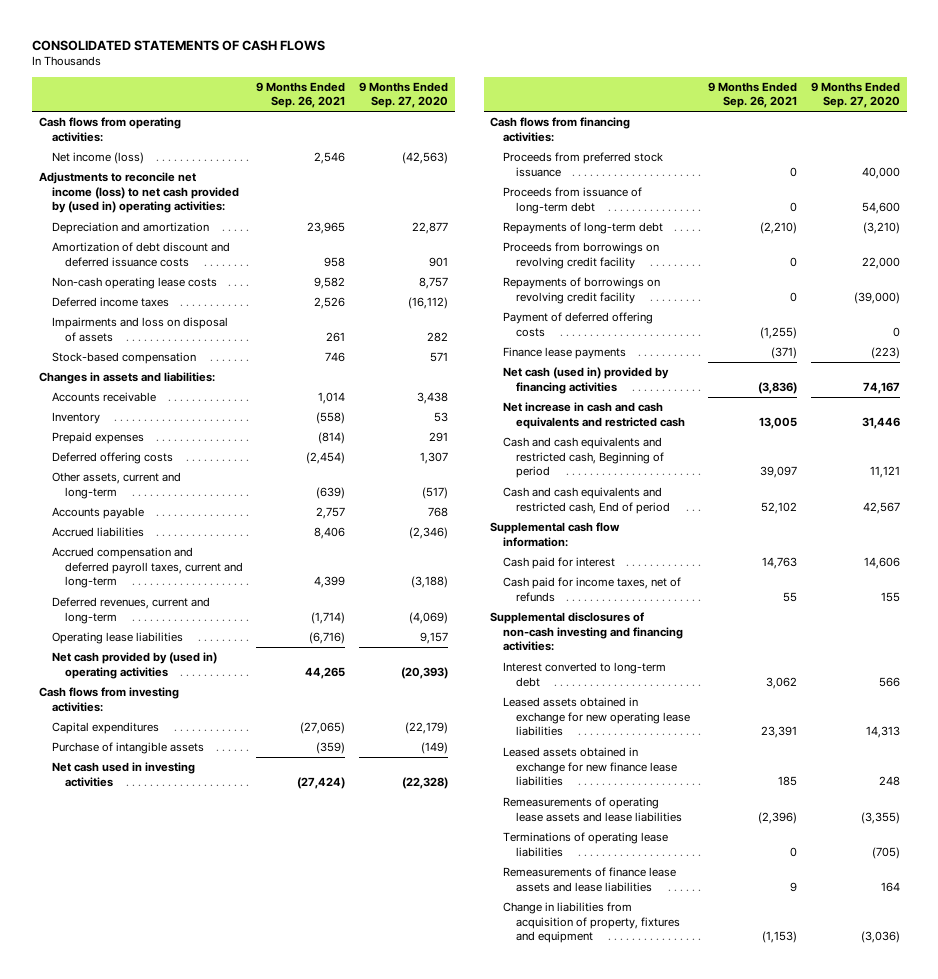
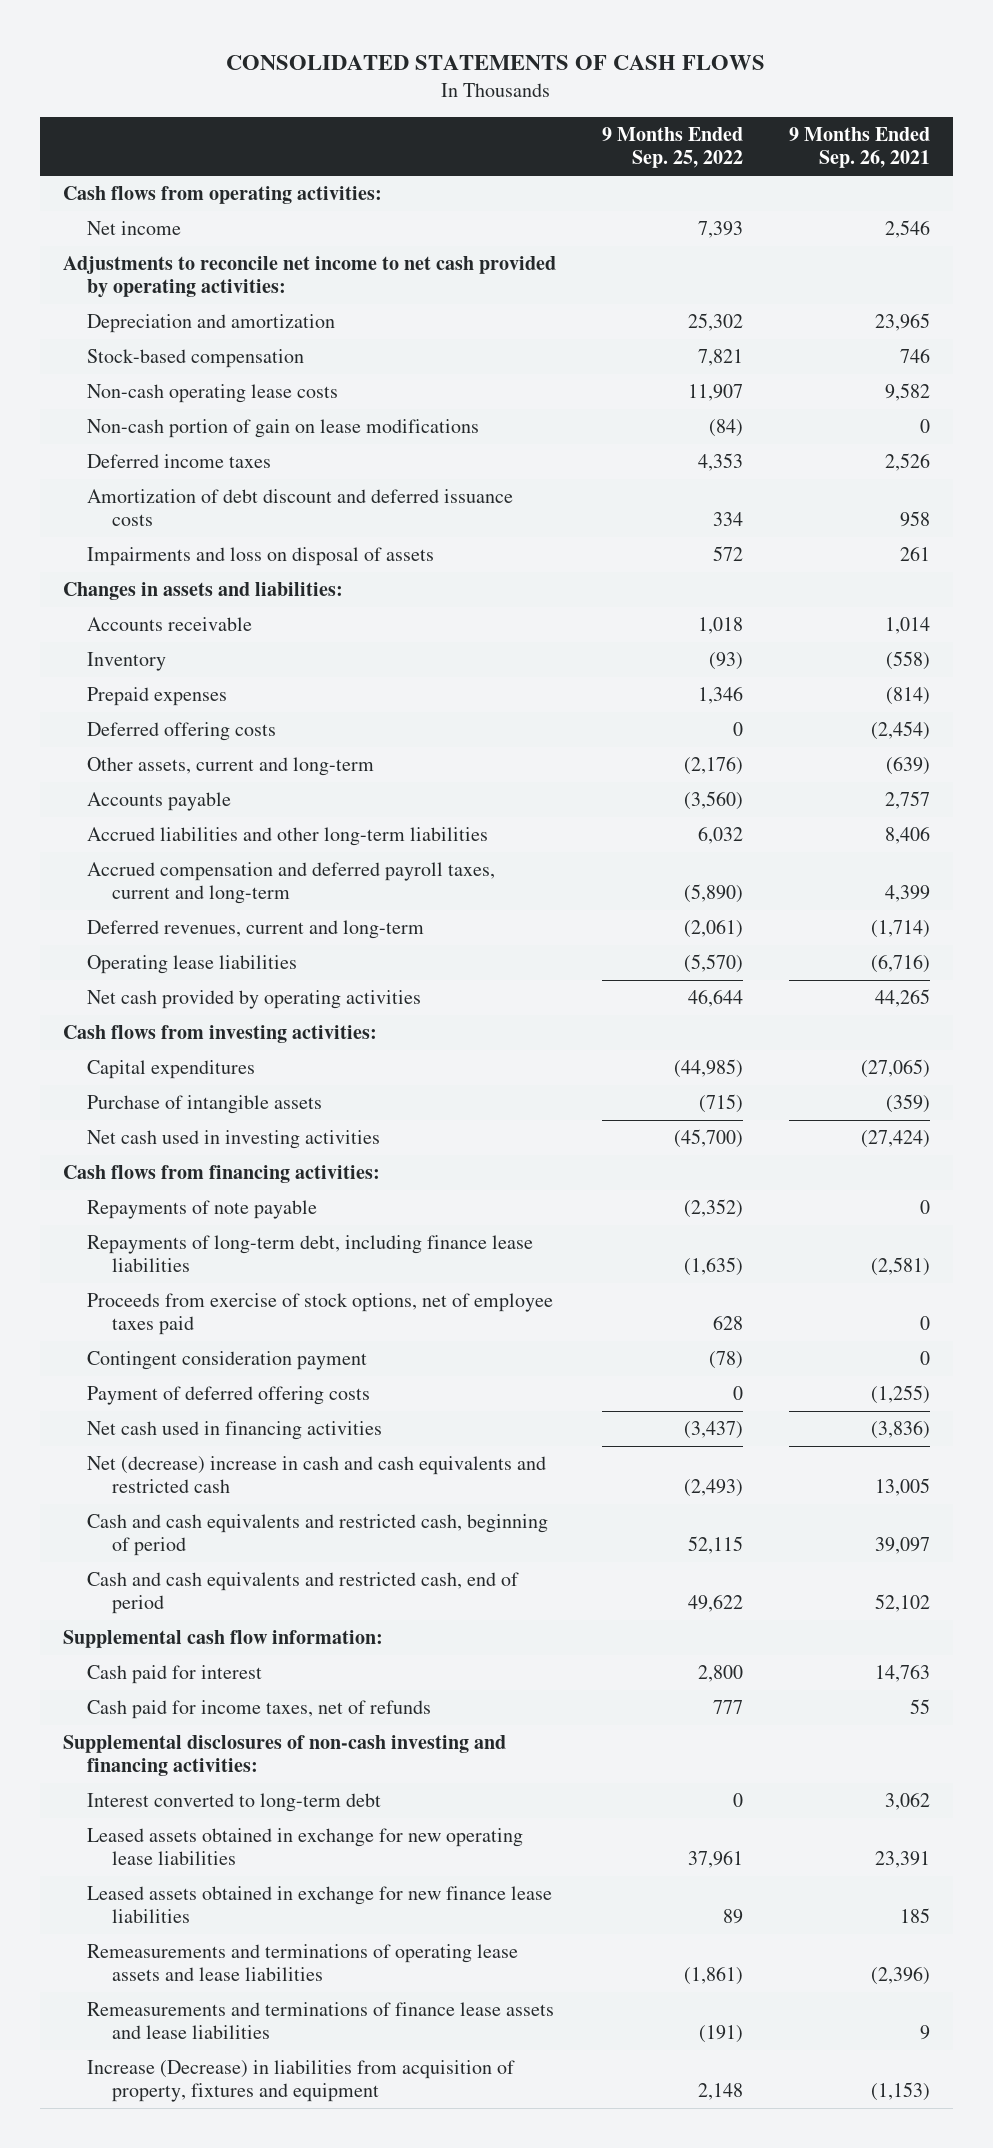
[359,81,449,109] 9 Months Ended Sep. 27, 2020 -> none
none -> [601,126,743,168] 9 Months Ended Sep. 25, 2022
[51,152,144,165] Net income (loss) -> [87,221,182,236] Net income
[38,172,239,214] Adjustments to reconcile net income (loss) to net cash provided by (used in) operating activities: -> [62,256,556,299] Adjustments to reconcile net income to net cash provided by operating activities:
[51,352,196,365] Stock-based compensation -> [87,349,305,369] Stock-based compensation
none -> [87,419,480,439] Non-cash portion of gain on lease modifications
[51,242,230,267] Amortization of debt discount and deferred issuance costs -> [87,489,514,527] Amortization of debt discount and deferred issuance costs
[51,527,144,538] Accrued liabilities -> [87,827,489,847] Accrued liabilities and other long-term liabilities
[51,652,217,679] Net cash provided by (used in) operating activities -> [87,990,422,1010] Net cash provided by operating activities
[503,152,664,177] Proceeds from preferred stock issuance -> none
[503,187,643,214] Proceeds from issuance of long-term debt -> none
[503,242,660,269] Proceeds from borrowings on revolving credit facility -> none
[503,277,661,304] Repayments of borrowings on revolving credit facility -> none
none -> [87,1200,318,1220] Repayments of note payable
[503,222,664,235] Repayments of long-term debt -> [87,1235,534,1273] Repayments of long-term debt, including finance lease liabilities
[759,222,797,235] (2,210) -> [870,1257,930,1277] (2,581)
none -> [87,1293,554,1336] Proceeds from exercise of stock options, net of employee taxes paid
none -> [87,1351,368,1371] Contingent consideration payment
[503,347,627,360] Finance lease payments -> none
[503,367,670,394] Net cash (used in) provided by financing activities -> [87,1421,383,1441] Net cash used in financing activities
[503,402,686,429] Net increase in cash and cash equivalents and restricted cash -> [87,1456,547,1494] Net (decrease) increase in cash and cash equivalents and restricted cash
[503,437,665,479] Cash and cash equivalents and restricted cash, Beginning of period -> [87,1514,549,1557] Cash and cash equivalents and restricted cash, beginning of period
[503,487,671,514] Cash and cash equivalents and restricted cash, End of period -> [87,1572,520,1615] Cash and cash equivalents and restricted cash, end of period
[503,832,669,857] Terminations of operating lease liabilities -> none
[503,797,683,822] Remeasurements of operating lease assets and lease liabilities -> [87,1944,519,1982] Remeasurements and terminations of operating lease assets and lease liabilities
[503,867,677,892] Remeasurements of finance lease assets and lease liabilities -> [87,2002,555,2040] Remeasurements and terminations of finance lease assets and lease liabilities
[503,902,681,944] Change in liabilities from acquisition of property, fixtures and equipment -> [87,2060,516,2103] Increase (Decrease) in liabilities from acquisition of property, fixtures and equipment

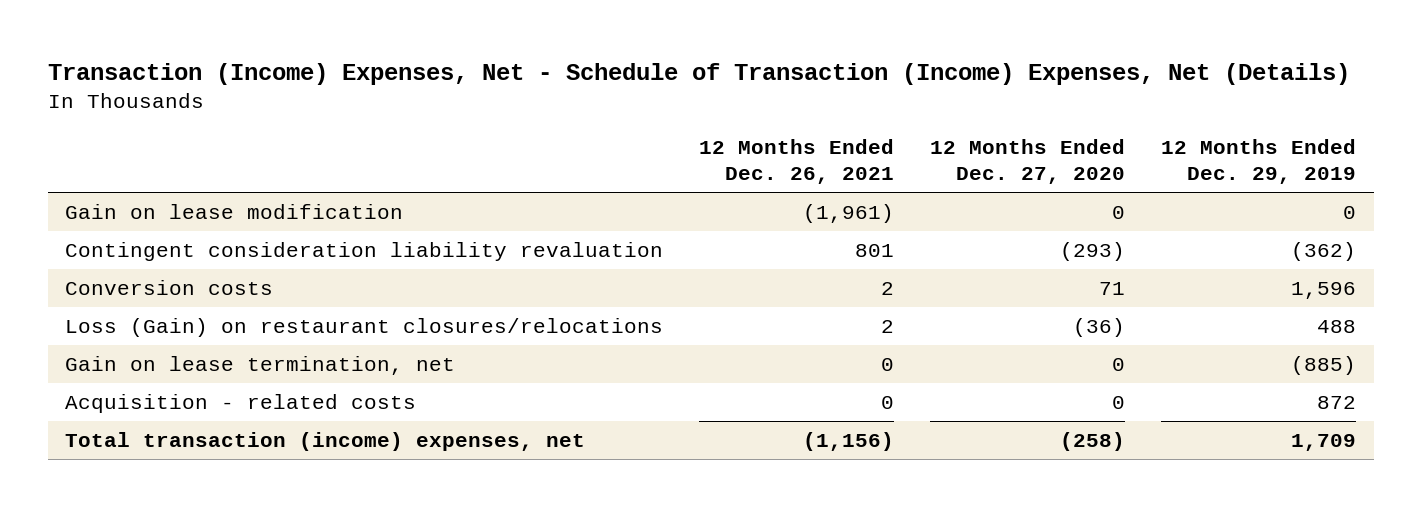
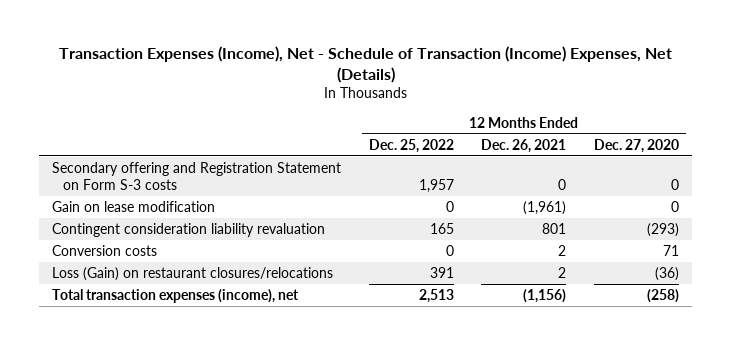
[47,62,1350,85] Transaction (Income) Expenses, Net - Schedule of Transaction (Income) Expenses, Net (Details) -> [58,46,672,84] Transaction Expenses (Income), Net - Schedule of Transaction (Income) Expenses, Net (Details)
[1161,139,1357,185] 12 Months Ended Dec. 29, 2019 -> none
none -> [368,138,454,153] Dec. 25, 2022
none -> [52,161,342,190] Secondary offering and Registration Statement on Form S-3 costs
[65,355,456,375] Gain on lease termination, net -> none
[65,393,417,413] Acquisition - related costs -> none
[65,431,586,451] Total transaction (income) expenses, net -> [52,288,300,303] Total transaction expenses (income), net

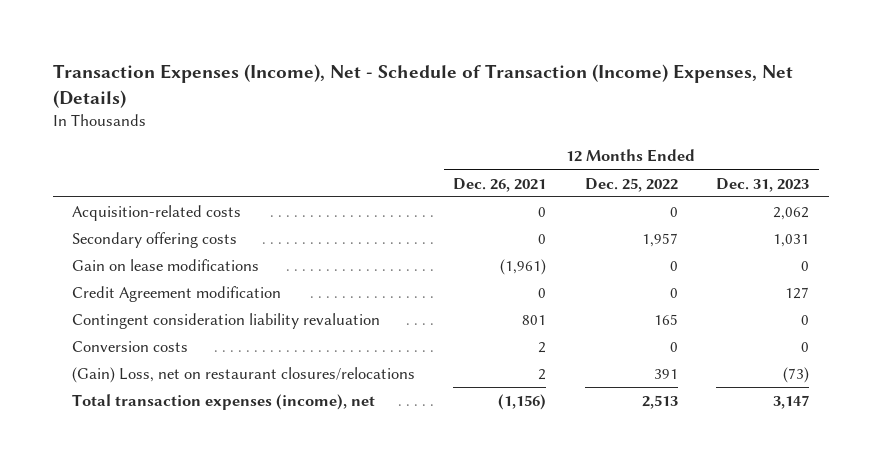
[593,138,679,153] Dec. 27, 2020 -> none
none -> [716,177,810,192] Dec. 31, 2023
none -> [71,205,241,222] Acquisition-related costs
[52,161,342,190] Secondary offering and Registration Statement on Form S-3 costs -> [71,232,237,249] Secondary offering costs
[52,200,216,212] Gain on lease modification -> [71,259,259,272] Gain on lease modifications
none -> [71,286,281,303] Credit Agreement modification
[52,266,334,281] Loss (Gain) on restaurant closures/relocations -> [71,367,415,384] (Gain) Loss, net on restaurant closures/relocations

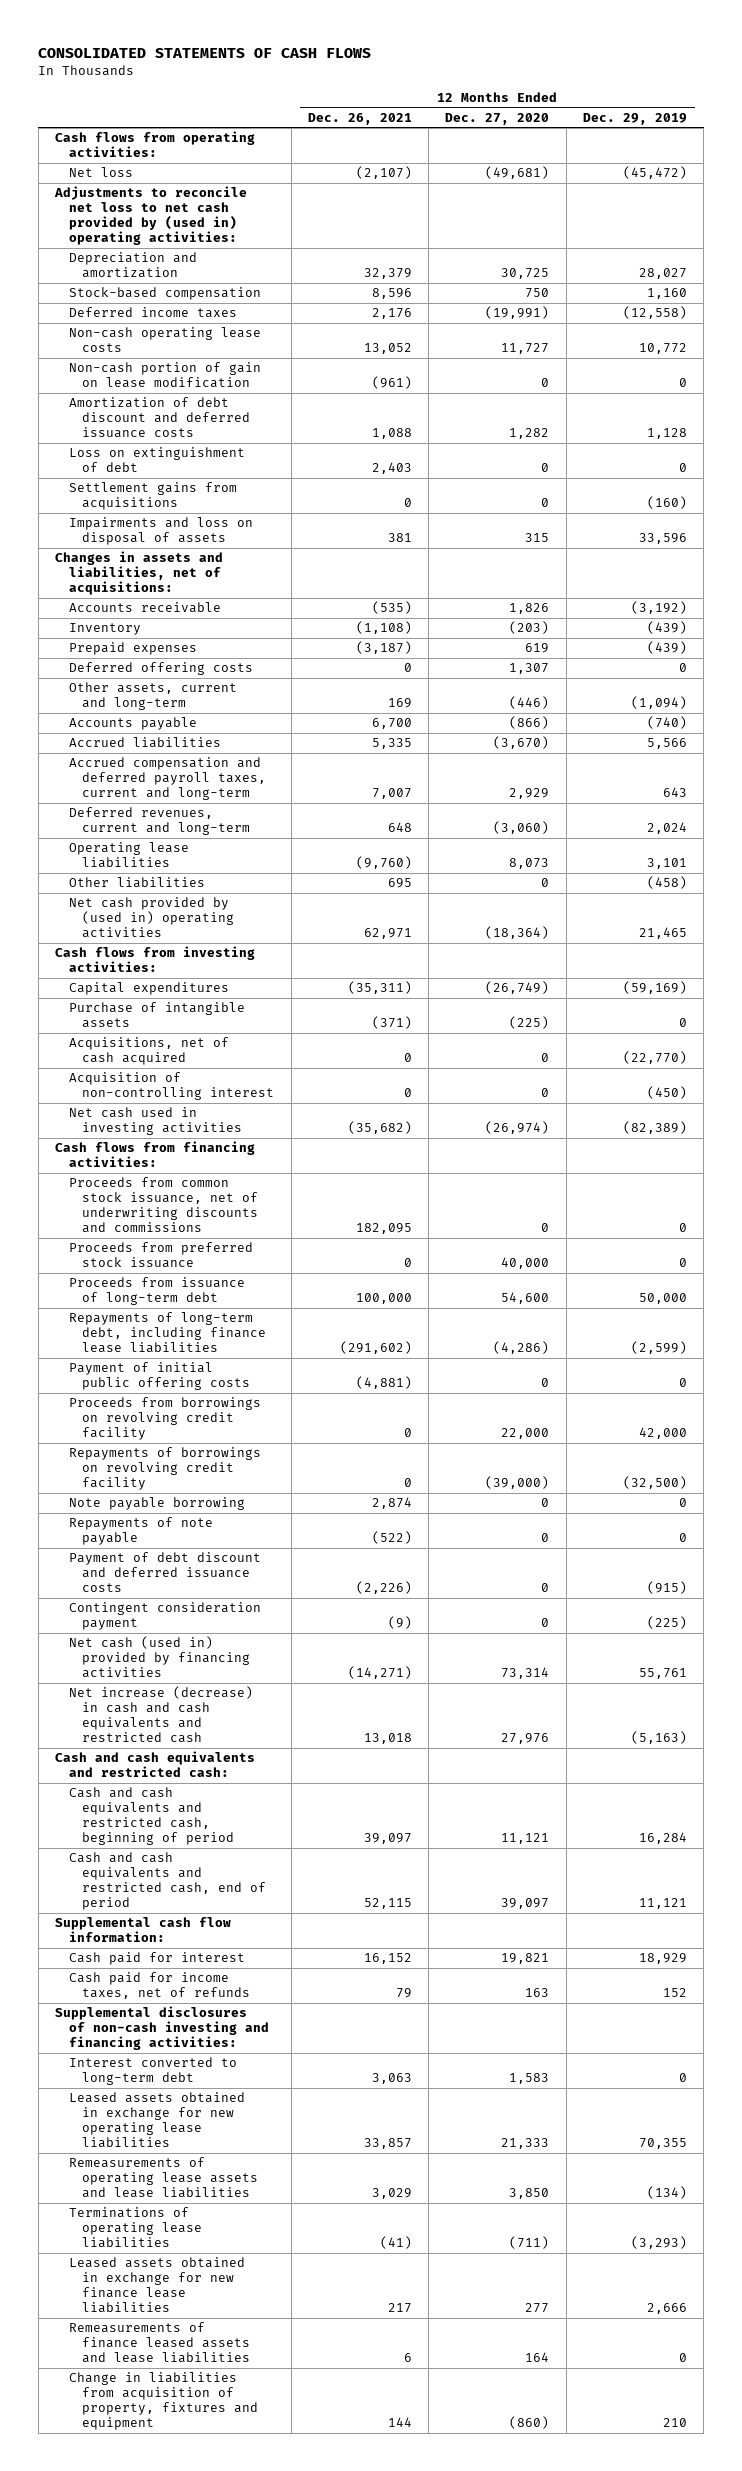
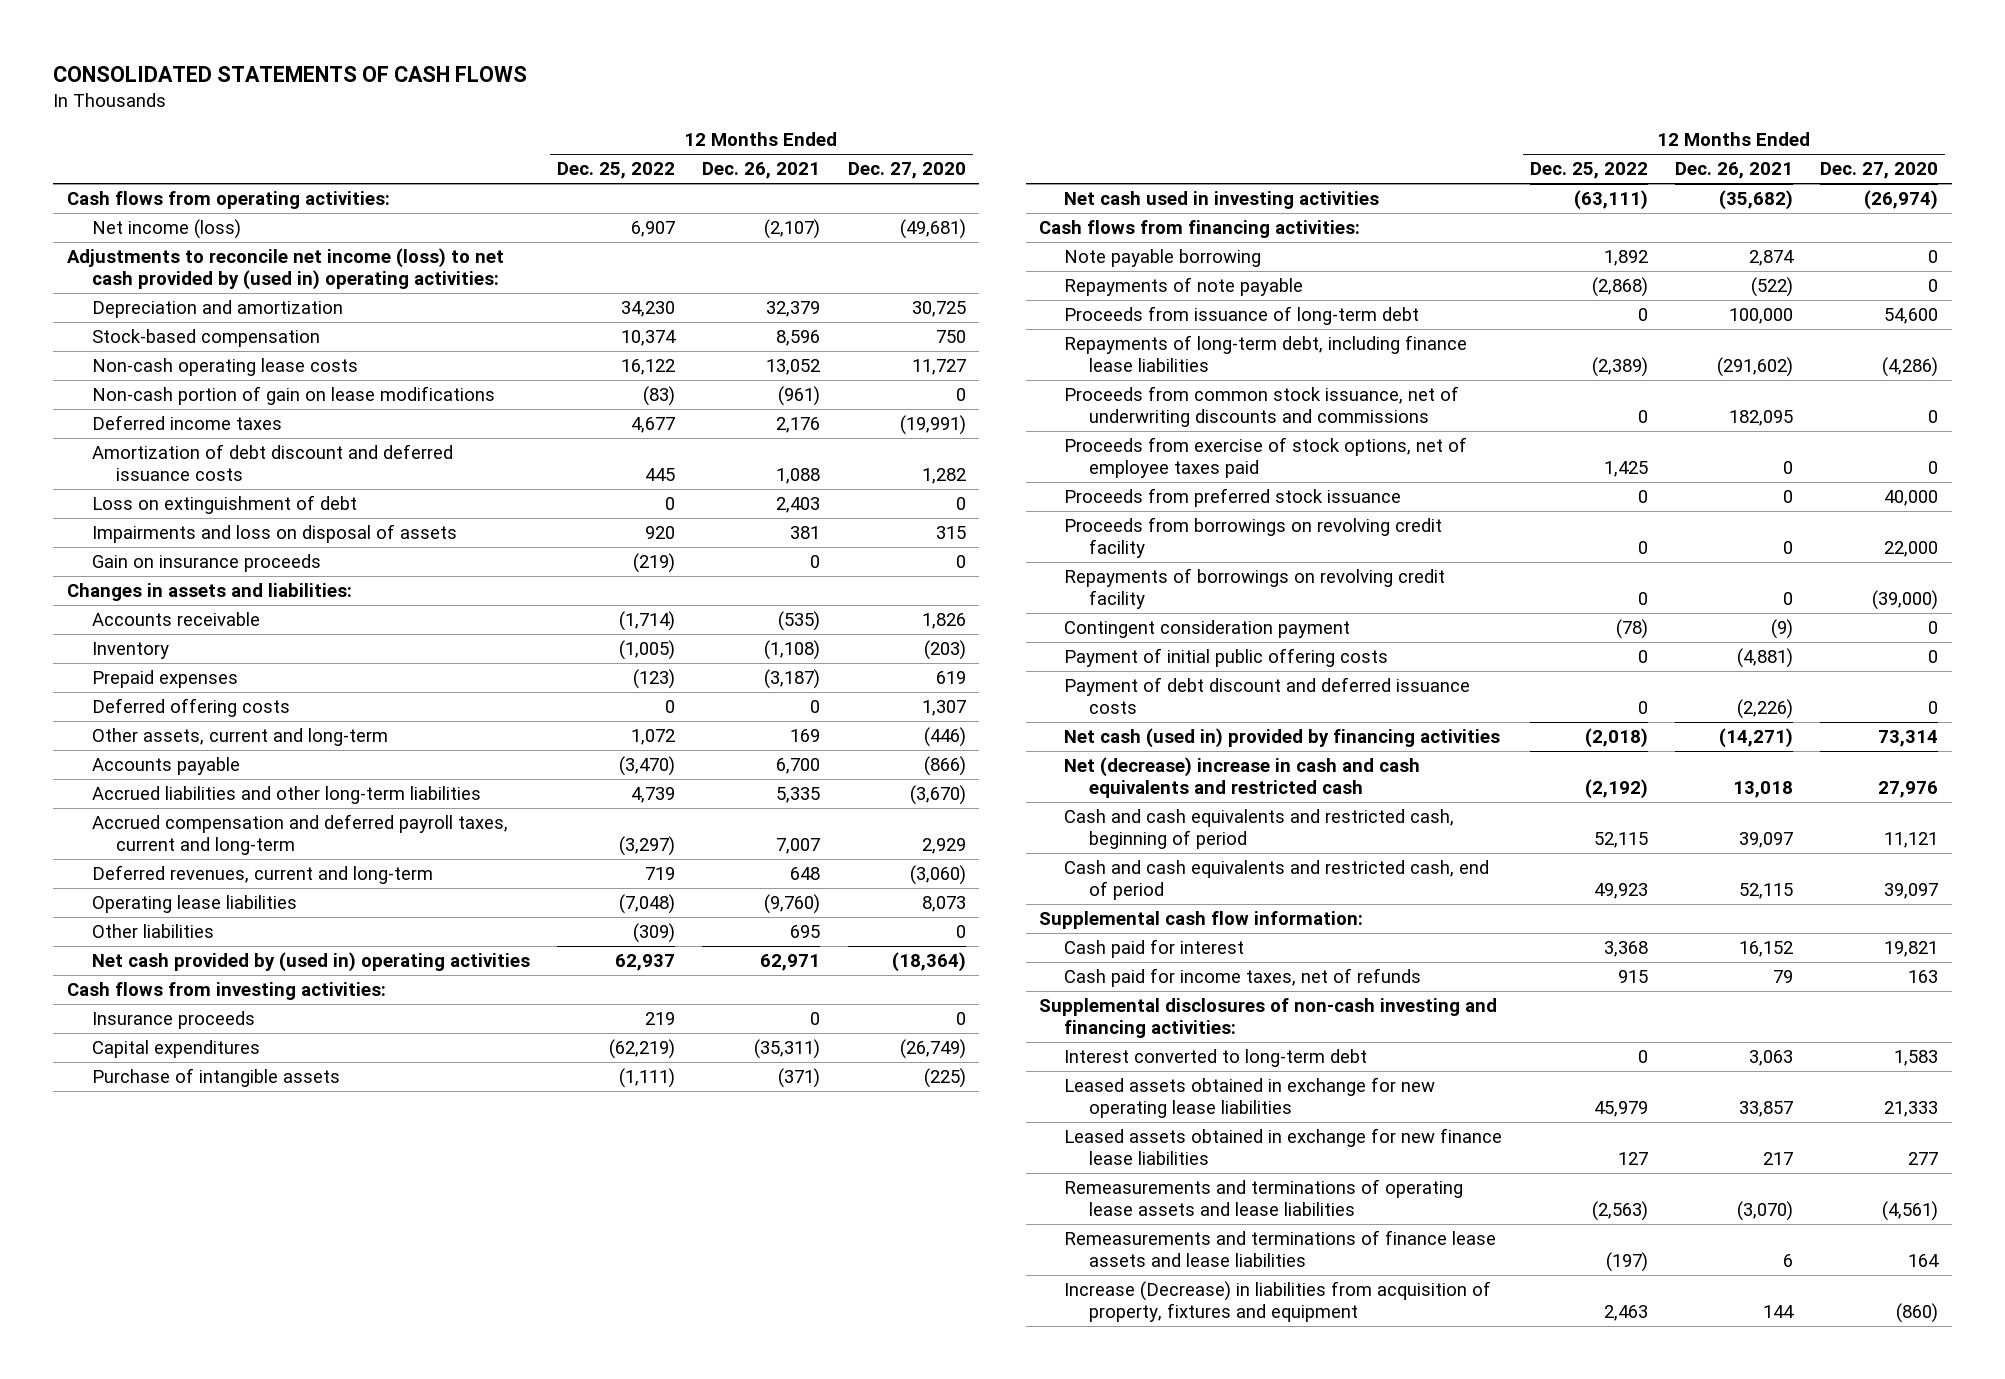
[583,112,688,125] Dec. 29, 2019 -> none
none -> [556,162,675,180] Dec. 25, 2022
[68,167,133,178] Net loss -> [91,219,241,240] Net income (loss)
[54,186,248,246] Adjustments to reconcile net loss to net cash provided by (used in) operating activities: -> [66,248,504,290] Adjustments to reconcile net income (loss) to net cash provided by (used in) operating activities:
[68,362,261,389] Non-cash portion of gain on lease modification -> [91,386,495,406] Non-cash portion of gain on lease modifications
[68,307,237,319] Deferred income taxes -> [91,415,282,431] Deferred income taxes
[68,482,237,511] Settlement gains from acquisitions -> none
none -> [91,554,321,573] Gain on insurance proceeds
[55,551,224,596] Changes in assets and liabilities, net of acquisitions: -> [66,583,352,602] Changes in assets and liabilities:
[68,737,221,749] Accrued liabilities -> [91,786,481,805] Accrued liabilities and other long-term liabilities
none -> [91,1011,255,1030] Insurance proceeds
[68,1037,229,1066] Acquisitions, net of cash acquired -> none
[68,1072,275,1101] Acquisition of non-controlling interest -> none
[68,1497,245,1511] Note payable borrowing -> [1064,249,1262,268] Note payable borrowing
[68,1517,213,1546] Repayments of note payable -> [1064,277,1304,297] Repayments of note payable
[68,1177,259,1234] Proceeds from common stock issuance, net of underwriting discounts and commissions -> [1064,386,1460,427] Proceeds from common stock issuance, net of underwriting discounts and commissions
none -> [1064,437,1468,478] Proceeds from exercise of stock options, net of employee taxes paid
[68,1242,253,1269] Proceeds from preferred stock issuance -> [1064,488,1402,508] Proceeds from preferred stock issuance
[68,1362,251,1391] Payment of initial public offering costs -> [1064,648,1389,668] Payment of initial public offering costs
[68,1552,261,1593] Payment of debt discount and deferred issuance costs -> [1064,677,1471,714] Payment of debt discount and deferred issuance costs
[55,1751,256,1778] Cash and cash equivalents and restricted cash: -> none
[68,1686,253,1744] Net increase (decrease) in cash and cash equivalents and restricted cash -> [1064,757,1421,798] Net (decrease) increase in cash and cash equivalents and restricted cash
[68,2157,259,2199] Remeasurements of operating lease assets and lease liabilities -> none
[68,2207,203,2249] Terminations of operating lease liabilities -> none
none -> [1064,1179,1464,1216] Remeasurements and terminations of operating lease assets and lease liabilities
[68,2322,251,2364] Remeasurements of finance leased assets and lease liabilities -> [1064,1230,1497,1267] Remeasurements and terminations of finance lease assets and lease liabilities
[68,2372,259,2431] Change in liabilities from acquisition of property, fixtures and equipment -> [1064,1281,1492,1322] Increase (Decrease) in liabilities from acquisition of property, fixtures and equipment

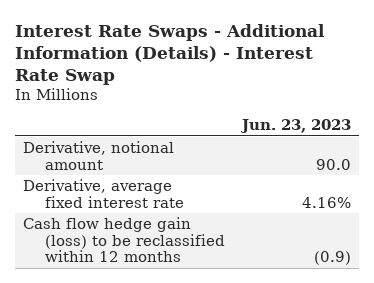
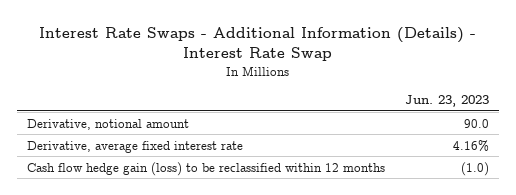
[313,251,351,266] (0.9) -> [461,161,490,176] (1.0)

